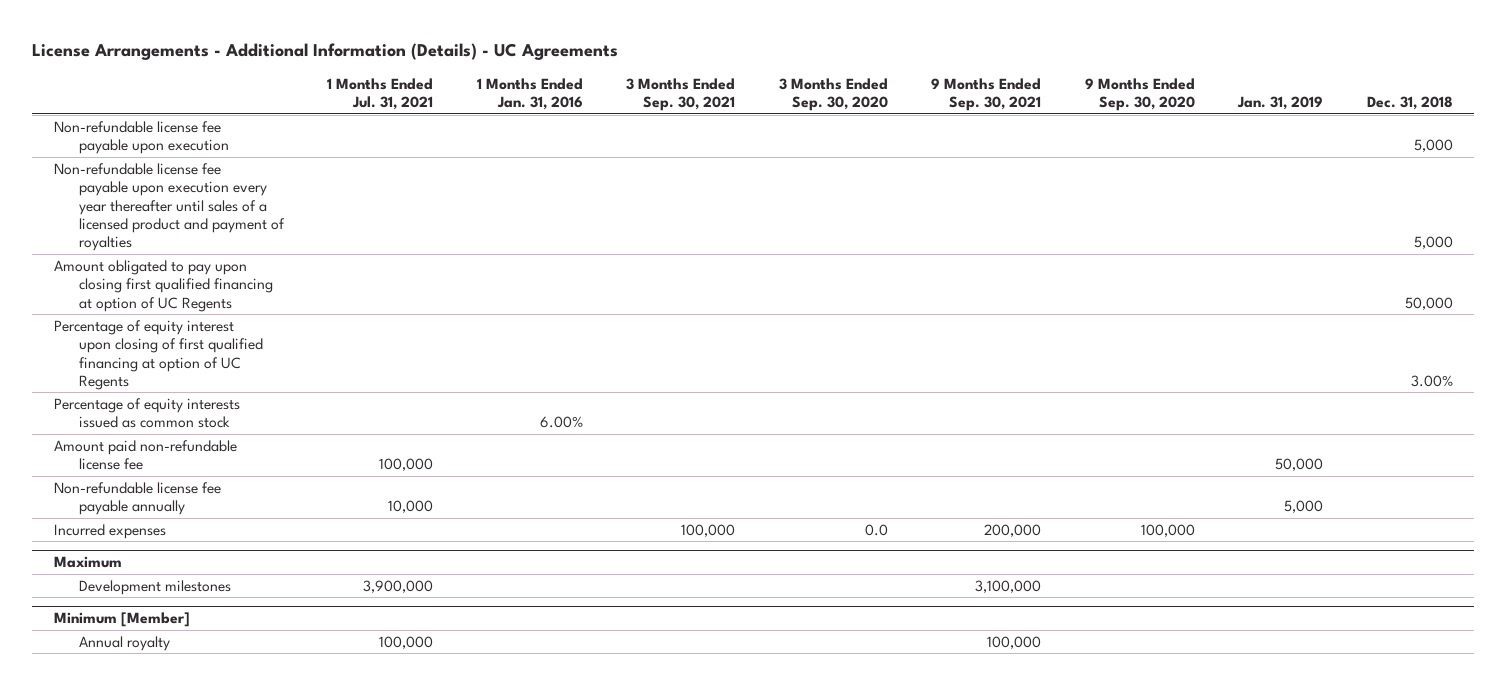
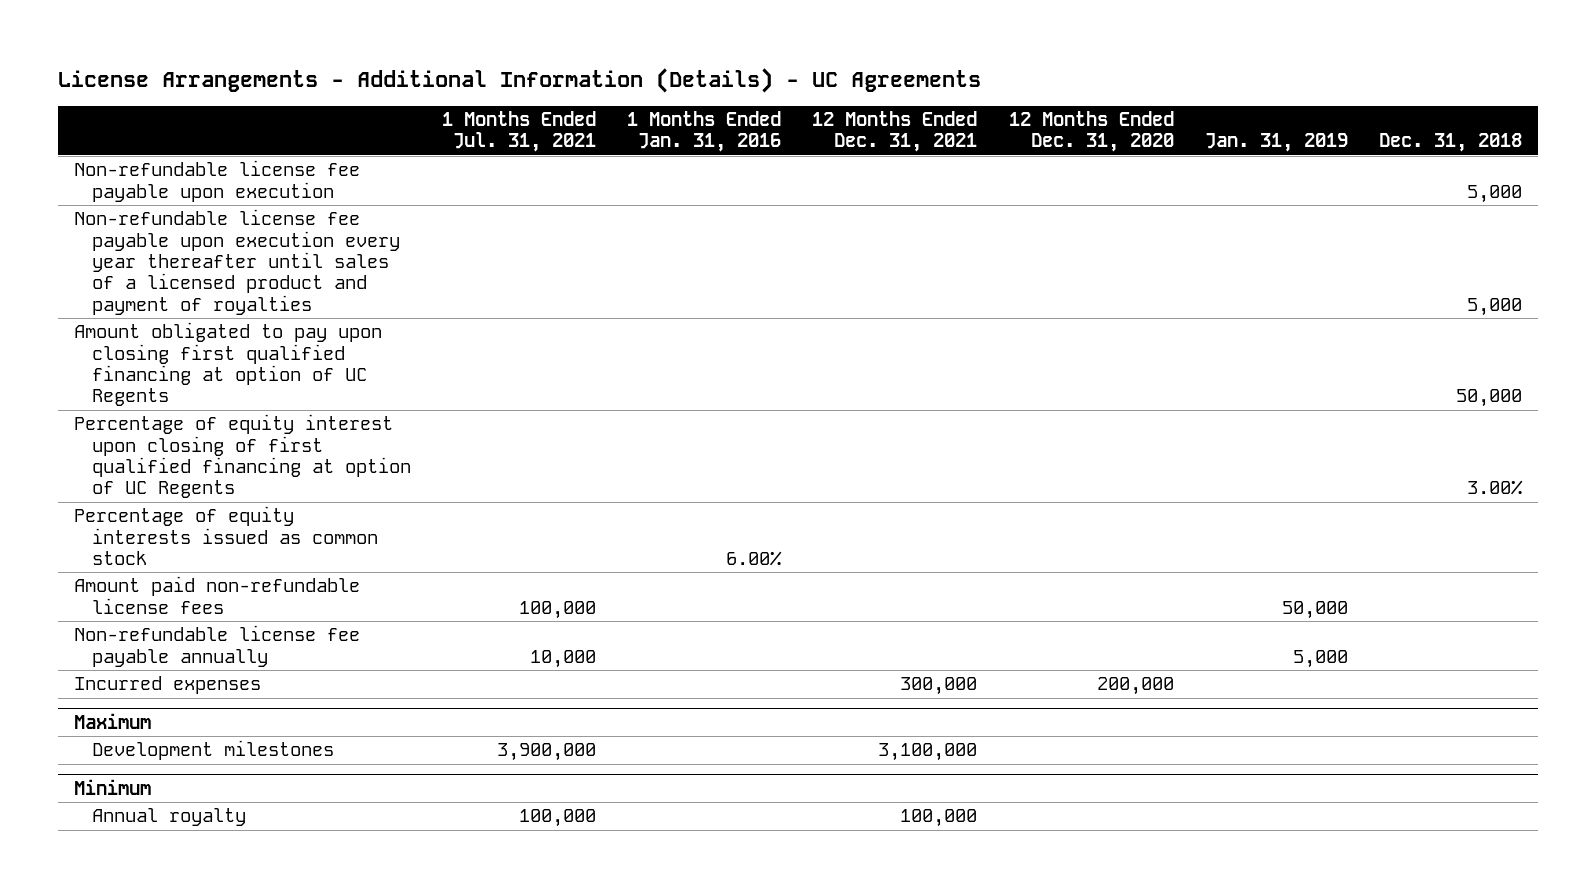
[626,77,736,112] 3 Months Ended Sep. 30, 2021 -> none
[778,77,888,112] 3 Months Ended Sep. 30, 2020 -> none
[931,77,1042,112] 9 Months Ended Sep. 30, 2021 -> none
[1084,77,1195,112] 9 Months Ended Sep. 30, 2020 -> none
none -> [812,110,978,153] 12 Months Ended Dec. 31, 2021
none -> [1008,110,1174,153] 12 Months Ended Dec. 31, 2020
[53,439,237,471] Amount paid non-refundable license fee -> [74,576,361,614] Amount paid non-refundable license fees
[53,612,190,628] Minimum [Member] -> [74,778,152,795] Minimum

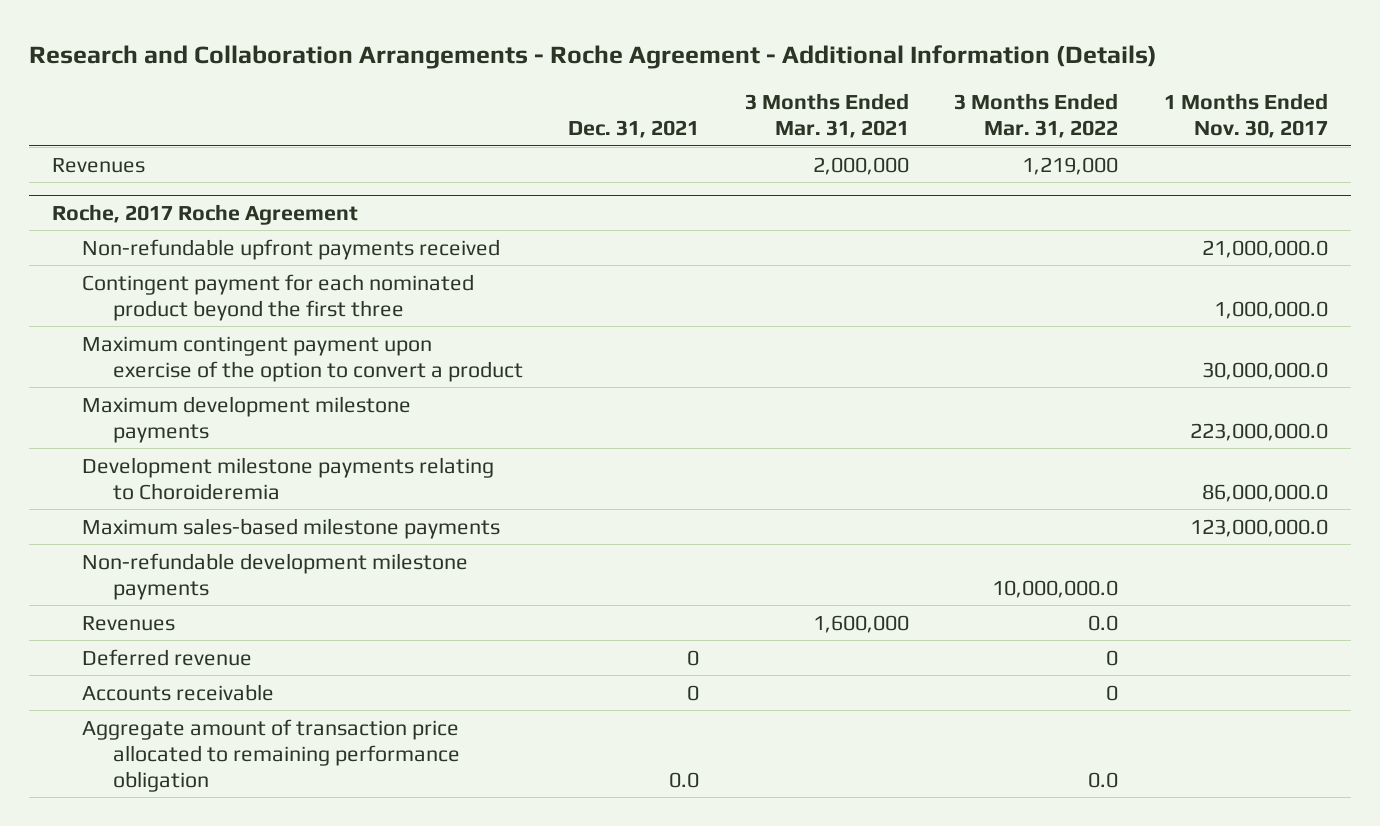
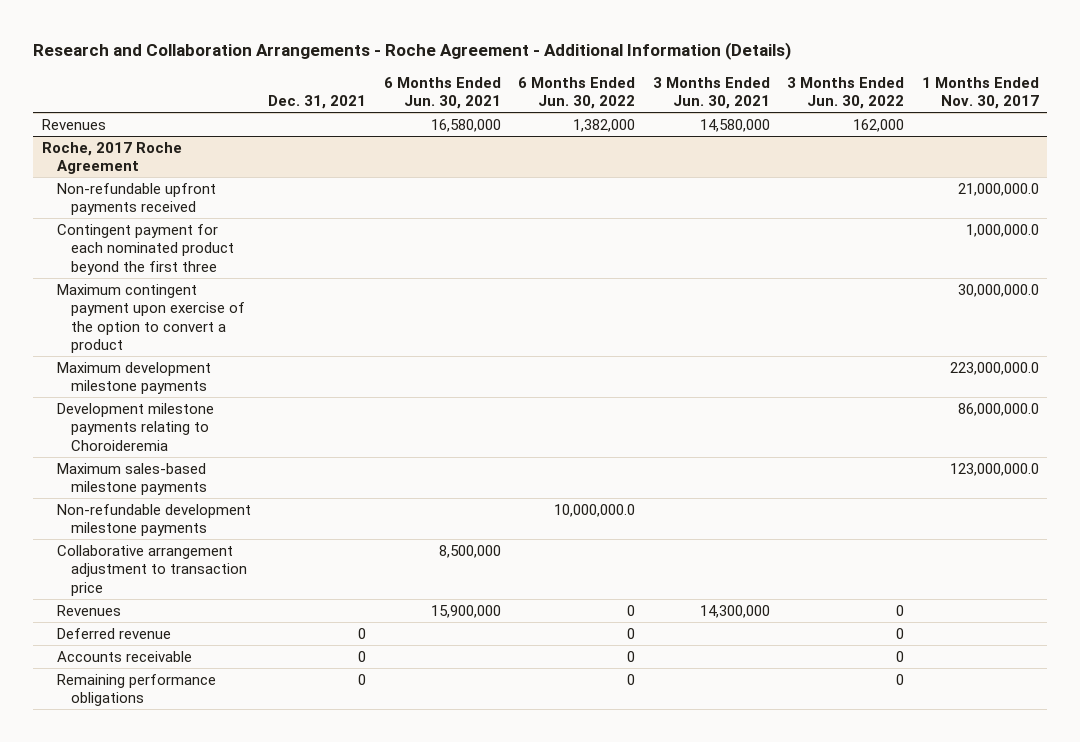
[744,92,909,139] 3 Months Ended Mar. 31, 2021 -> none
[954,92,1119,139] 3 Months Ended Mar. 31, 2022 -> none
none -> [383,76,501,110] 6 Months Ended Jun. 30, 2021
none -> [518,76,636,110] 6 Months Ended Jun. 30, 2022
none -> [652,76,770,110] 3 Months Ended Jun. 30, 2021
none -> [787,76,905,110] 3 Months Ended Jun. 30, 2022
none -> [56,544,248,596] Collaborative arrangement adjustment to transaction price
[82,718,460,792] Aggregate amount of transaction price allocated to remaining performance obligation -> [56,673,216,707] Remaining performance obligations
[669,771,700,788] 0.0 -> [358,673,367,685] 0

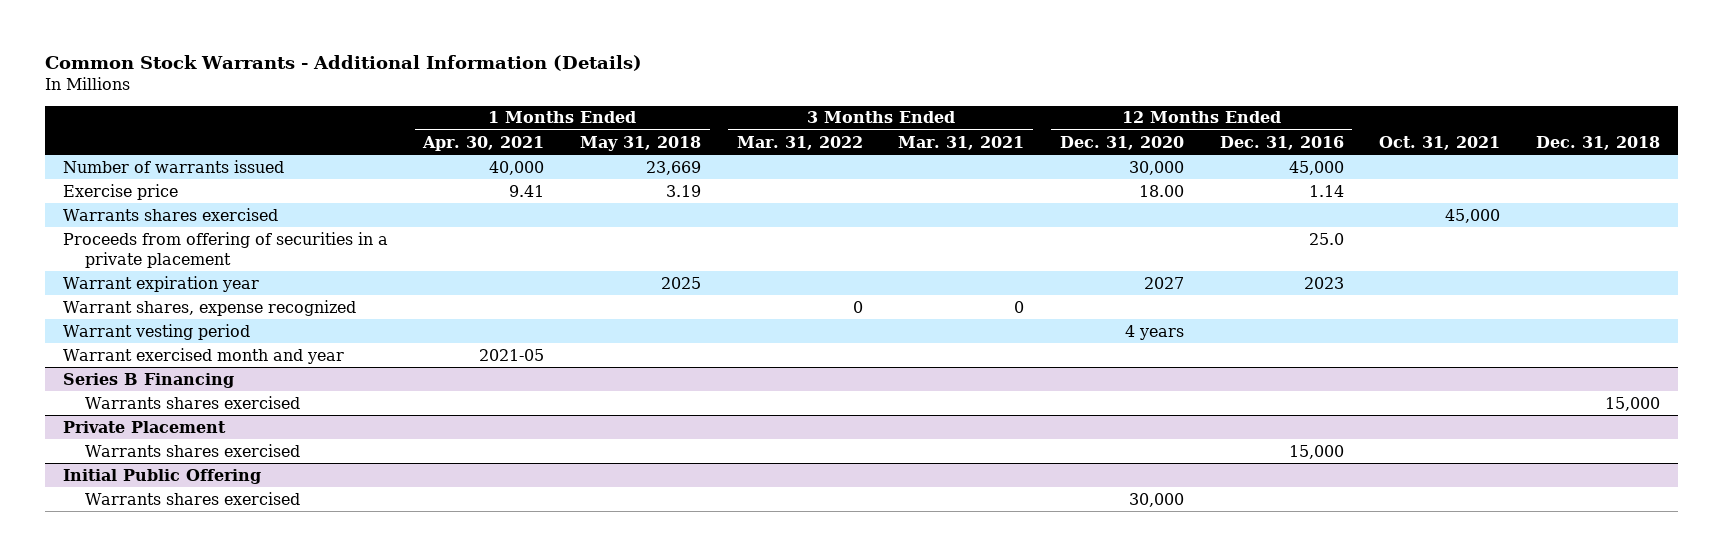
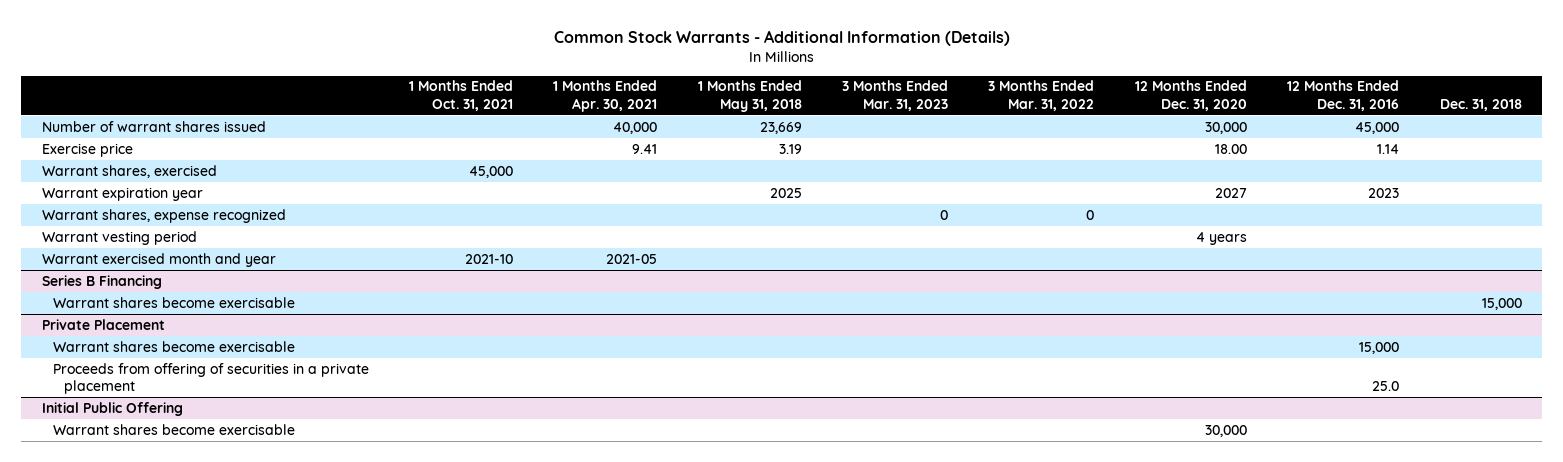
[898,135,1025,150] Mar. 31, 2021 -> none
[1379,135,1501,150] Oct. 31, 2021 -> none
none -> [409,80,514,112] 1 Months Ended Oct. 31, 2021
none -> [842,80,949,112] 3 Months Ended Mar. 31, 2023
[62,159,284,173] Number of warrants issued -> [41,120,266,132] Number of warrant shares issued
[62,231,388,268] Proceeds from offering of securities in a private placement -> none
[62,207,278,221] Warrants shares exercised -> [41,164,217,178] Warrant shares, exercised
[84,395,300,409] Warrants shares exercised -> [52,296,295,308] Warrant shares become exercisable
[84,443,300,457] Warrants shares exercised -> [52,340,295,352] Warrant shares become exercisable
none -> [52,362,369,395] Proceeds from offering of securities in a private placement
[84,491,300,505] Warrants shares exercised -> [52,423,295,435] Warrant shares become exercisable

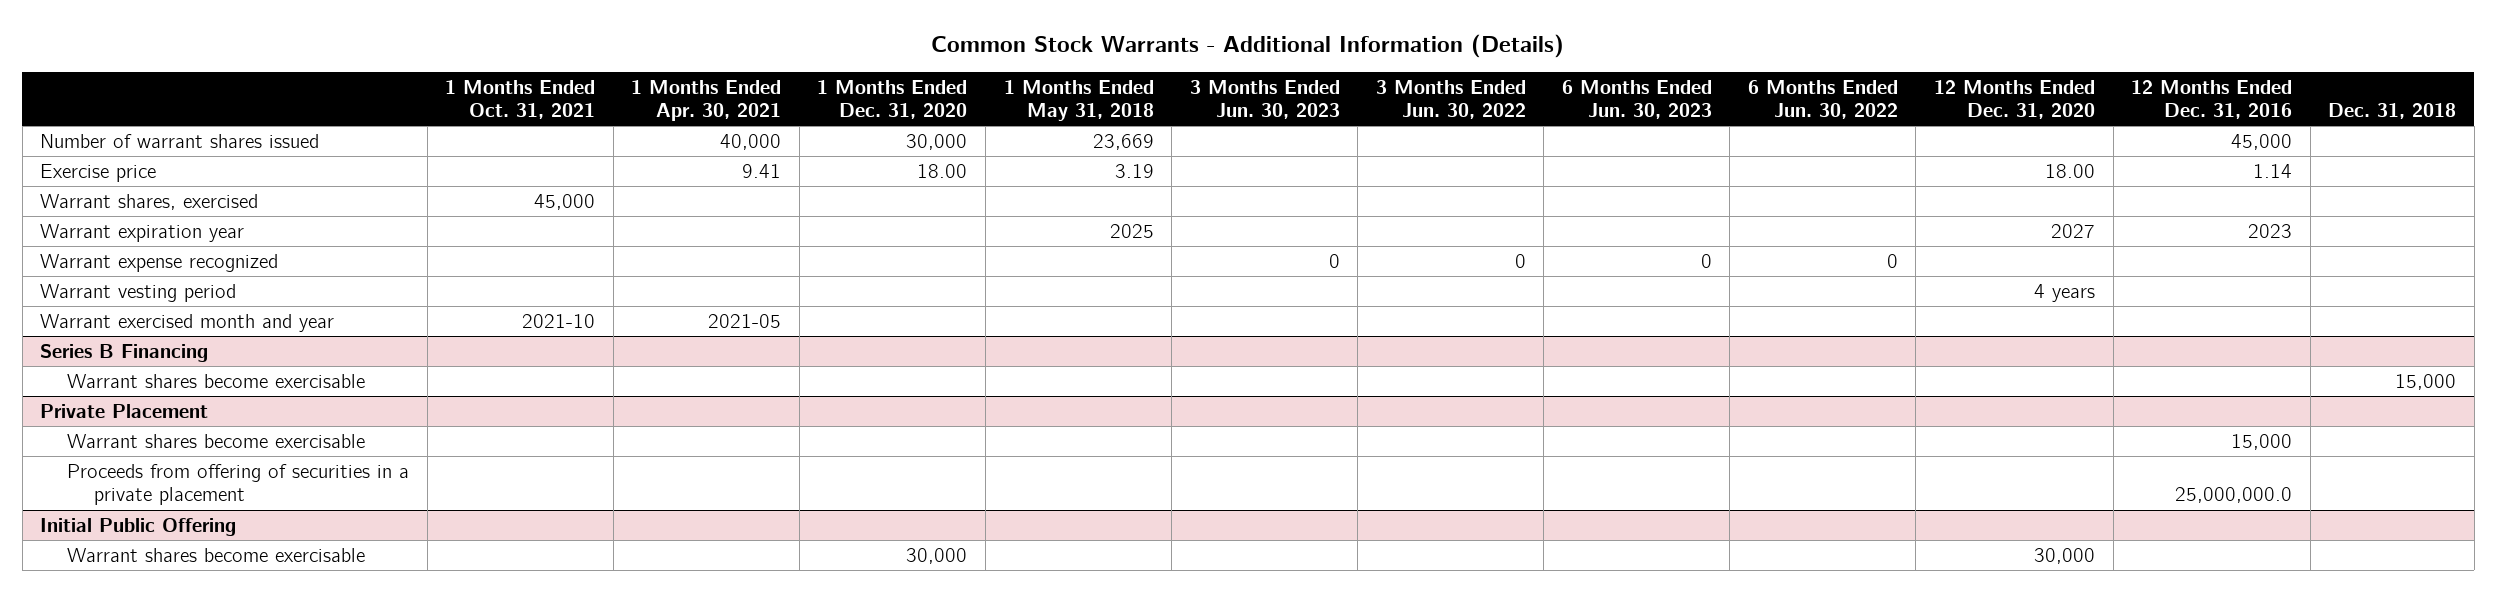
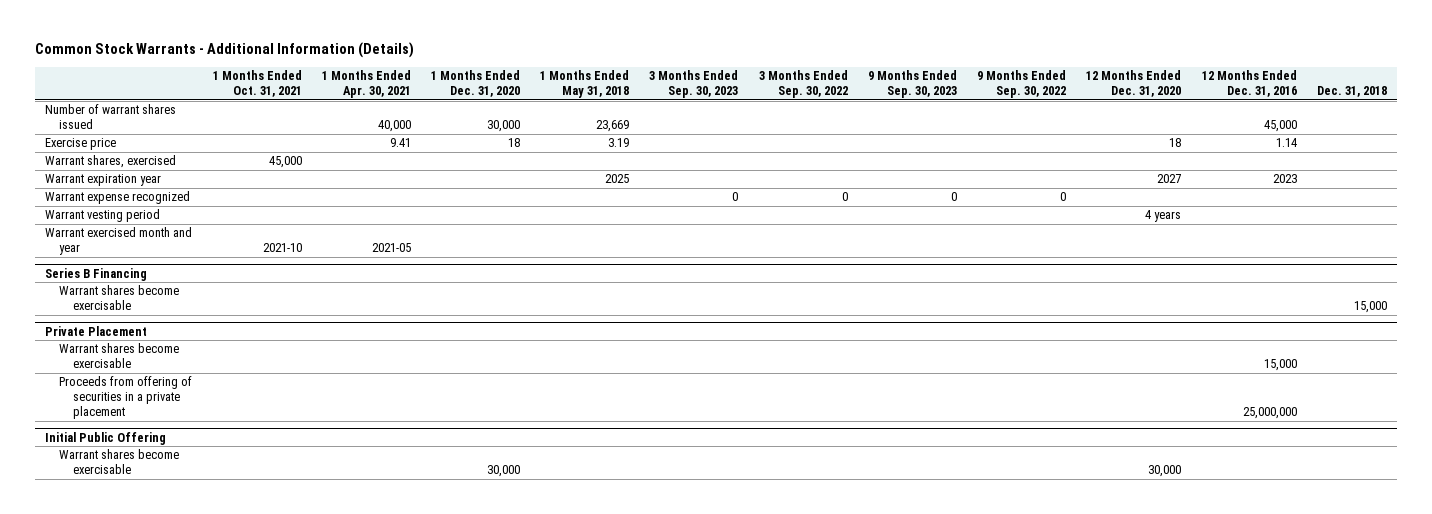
[1189,79,1340,120] 3 Months Ended Jun. 30, 2023 -> none
[1375,79,1526,120] 3 Months Ended Jun. 30, 2022 -> none
[1561,79,1712,120] 6 Months Ended Jun. 30, 2023 -> none
[1747,79,1898,120] 6 Months Ended Jun. 30, 2022 -> none
none -> [649,70,739,99] 3 Months Ended Sep. 30, 2023
none -> [758,70,848,99] 3 Months Ended Sep. 30, 2022
none -> [867,70,957,99] 9 Months Ended Sep. 30, 2023
none -> [977,70,1067,99] 9 Months Ended Sep. 30, 2022
[917,163,968,178] 18.00 -> [507,138,520,148] 18
[2044,163,2095,178] 18.00 -> [1169,138,1182,148] 18
[2175,487,2293,504] 25,000,000.0 -> [1242,407,1297,420] 25,000,000

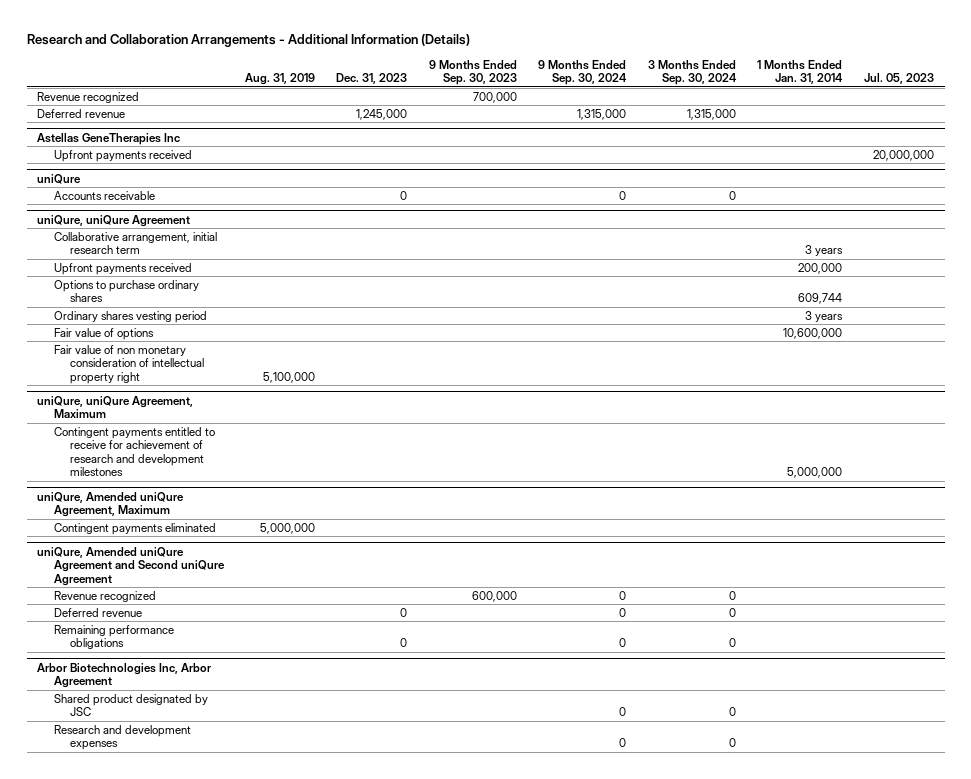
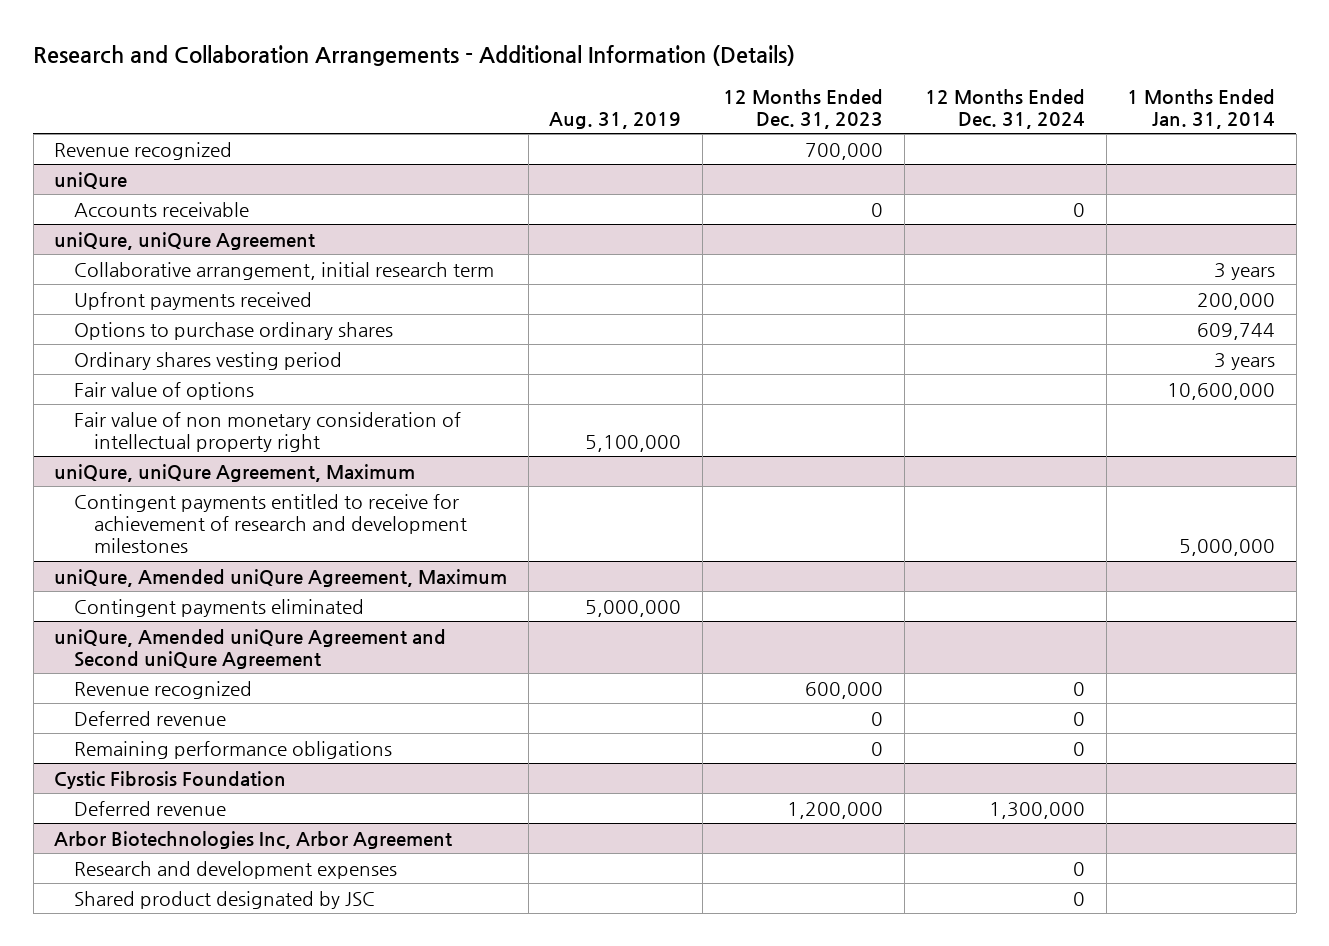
[336,73,408,85] Dec. 31, 2023 -> none
[428,59,517,86] 9 Months Ended Sep. 30, 2023 -> none
[538,59,628,86] 9 Months Ended Sep. 30, 2024 -> none
[647,59,737,86] 3 Months Ended Sep. 30, 2024 -> none
[863,73,934,85] Jul. 05, 2023 -> none
none -> [723,88,884,129] 12 Months Ended Dec. 31, 2023
none -> [925,88,1086,129] 12 Months Ended Dec. 31, 2024
[37,108,126,118] Deferred revenue -> none
[37,132,181,145] Astellas GeneTherapies Inc -> none
[53,149,192,162] Upfront payments received -> none
none -> [54,770,287,789] Cystic Fibrosis Foundation
none -> [73,800,226,816] Deferred revenue
[53,693,208,717] Shared product designated by JSC -> [73,890,375,909] Shared product designated by JSC

